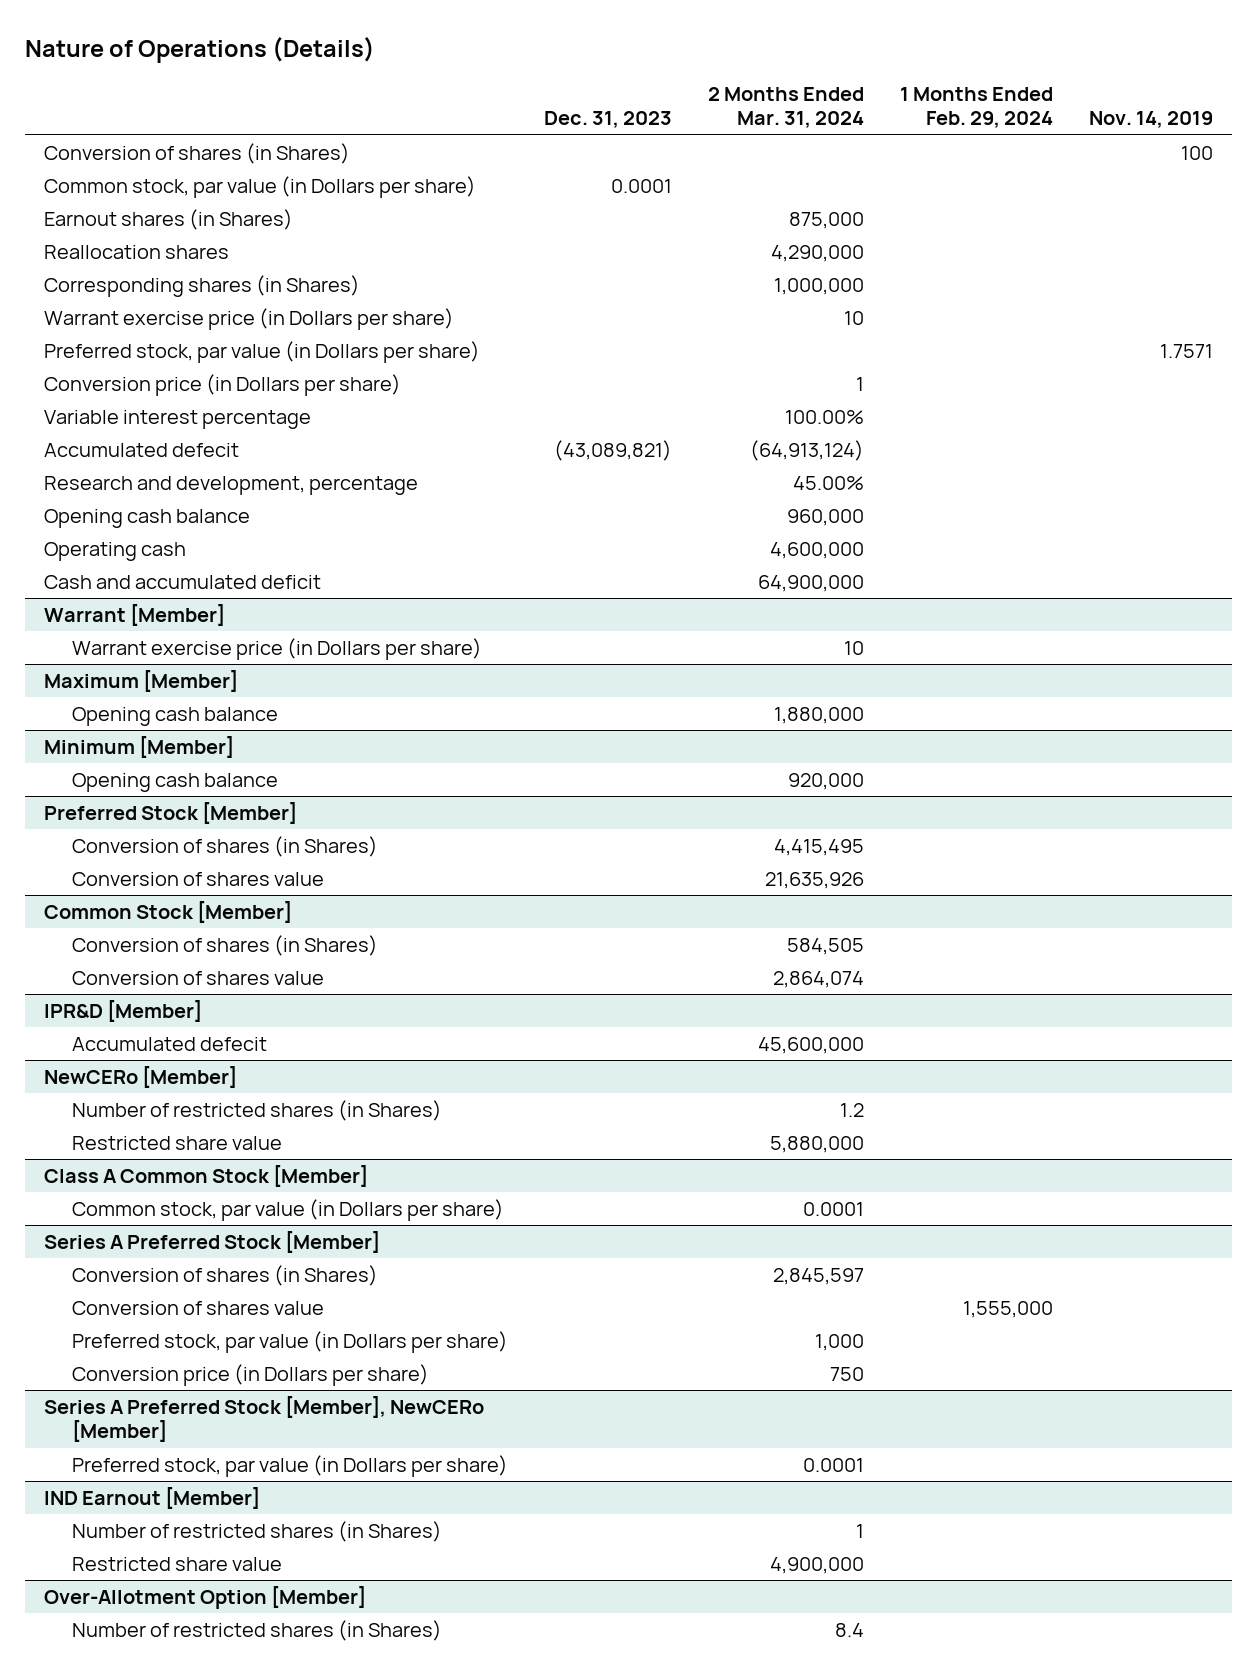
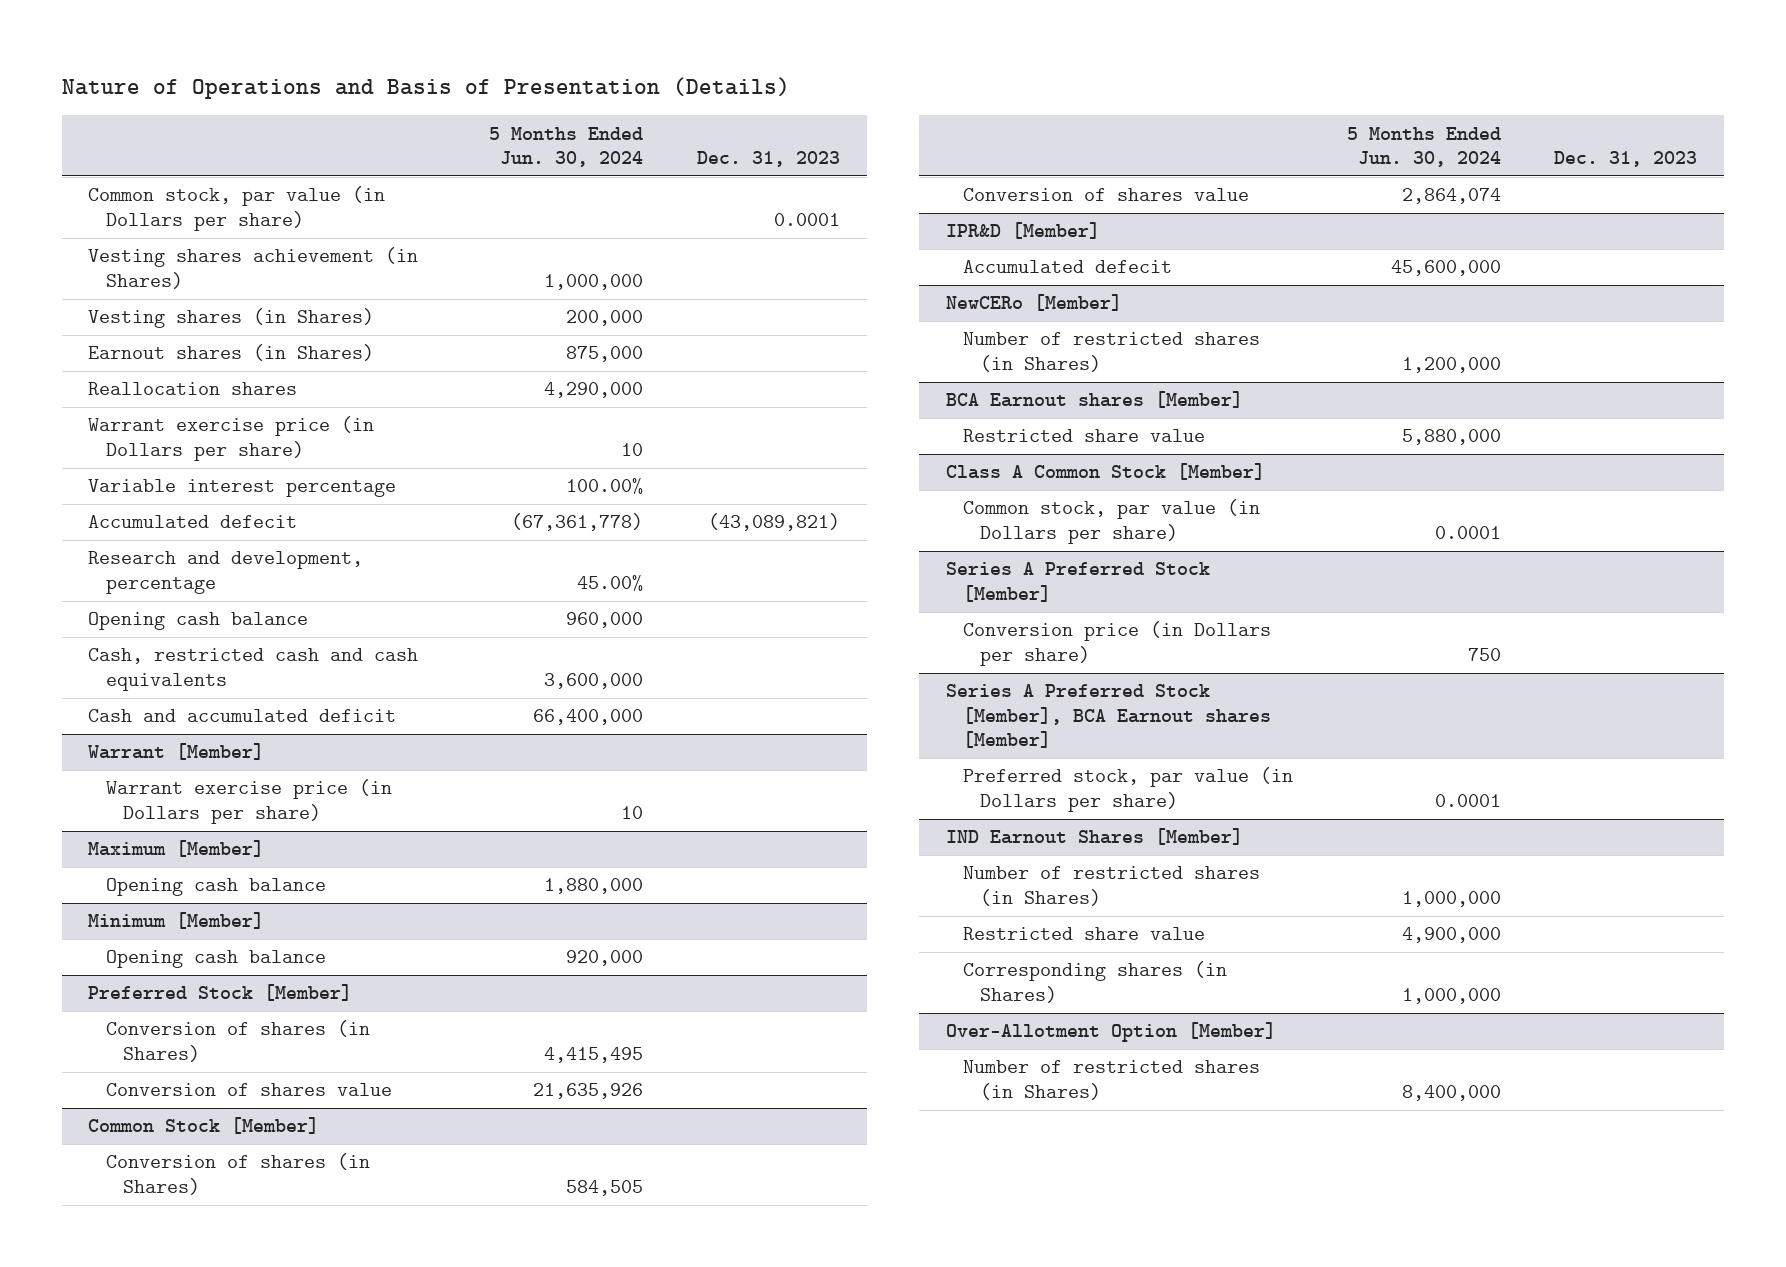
[25,36,376,63] Nature of Operations (Details) -> [61,77,790,100] Nature of Operations and Basis of Presentation (Details)
[708,87,865,129] 2 Months Ended Mar. 31, 2024 -> none
[900,87,1054,129] 1 Months Ended Feb. 29, 2024 -> none
[1089,111,1214,129] Nov. 14, 2019 -> none
none -> [489,126,644,168] 5 Months Ended Jun. 30, 2024
[43,142,350,164] Conversion of shares (in Shares) -> none
none -> [88,247,419,289] Vesting shares achievement (in Shares)
none -> [88,308,375,329] Vesting shares (in Shares)
[43,274,360,297] Corresponding shares (in Shares) -> none
[43,340,480,363] Preferred stock, par value (in Dollars per share) -> none
[43,373,401,396] Conversion price (in Dollars per share) -> none
[43,541,186,561] Operating cash -> none
none -> [88,648,419,691] Cash, restricted cash and cash equivalents
[71,1135,282,1150] Restricted share value -> none
none -> [945,391,1243,409] BCA Earnout shares [Member]
none -> [962,429,1205,443] Restricted share value
[71,1264,378,1286] Conversion of shares (in Shares) -> none
[71,1300,324,1315] Conversion of shares value -> none
[71,1330,508,1353] Preferred stock, par value (in Dollars per share) -> none
[43,1395,484,1443] Series A Preferred Stock [Member], NewCERo [Member] -> [945,684,1271,749] Series A Preferred Stock [Member], BCA Earnout shares [Member]
[43,1486,260,1509] IND Earnout [Member] -> [945,828,1243,846] IND Earnout Shares [Member]
none -> [962,961,1227,1003] Corresponding shares (in Shares)

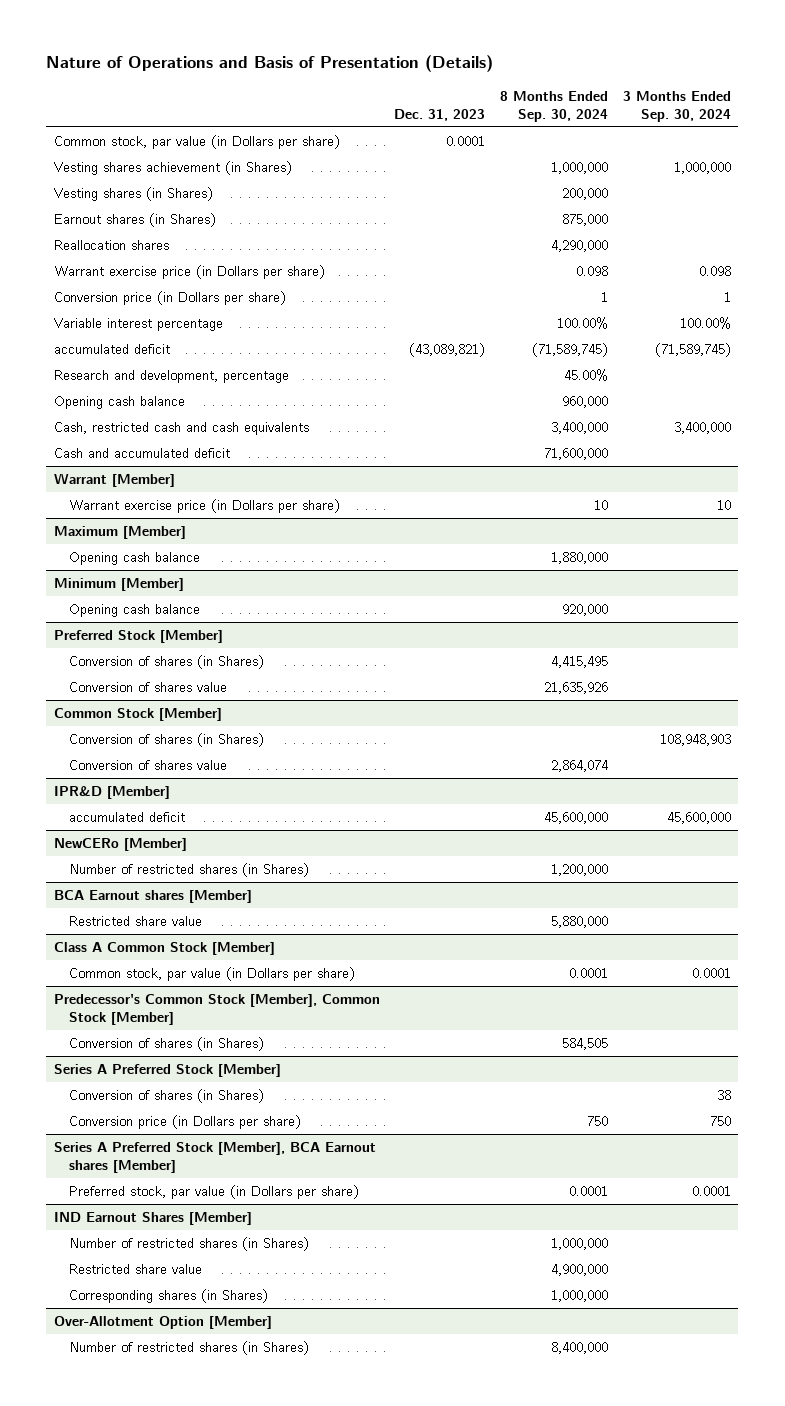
[489,126,644,168] 5 Months Ended Jun. 30, 2024 -> none
none -> [500,90,609,122] 8 Months Ended Sep. 30, 2024
none -> [623,90,732,122] 3 Months Ended Sep. 30, 2024
none -> [53,291,286,306] Conversion price (in Dollars per share)
[88,515,298,529] Accumulated defecit -> [53,344,170,355] accumulated deficit
[962,260,1172,274] Accumulated defecit -> [68,812,185,823] accumulated deficit
none -> [53,994,380,1026] Predecessor's Common Stock [Member], Common Stock [Member]
none -> [68,1037,264,1052] Conversion of shares (in Shares)
none -> [68,1089,264,1104] Conversion of shares (in Shares)

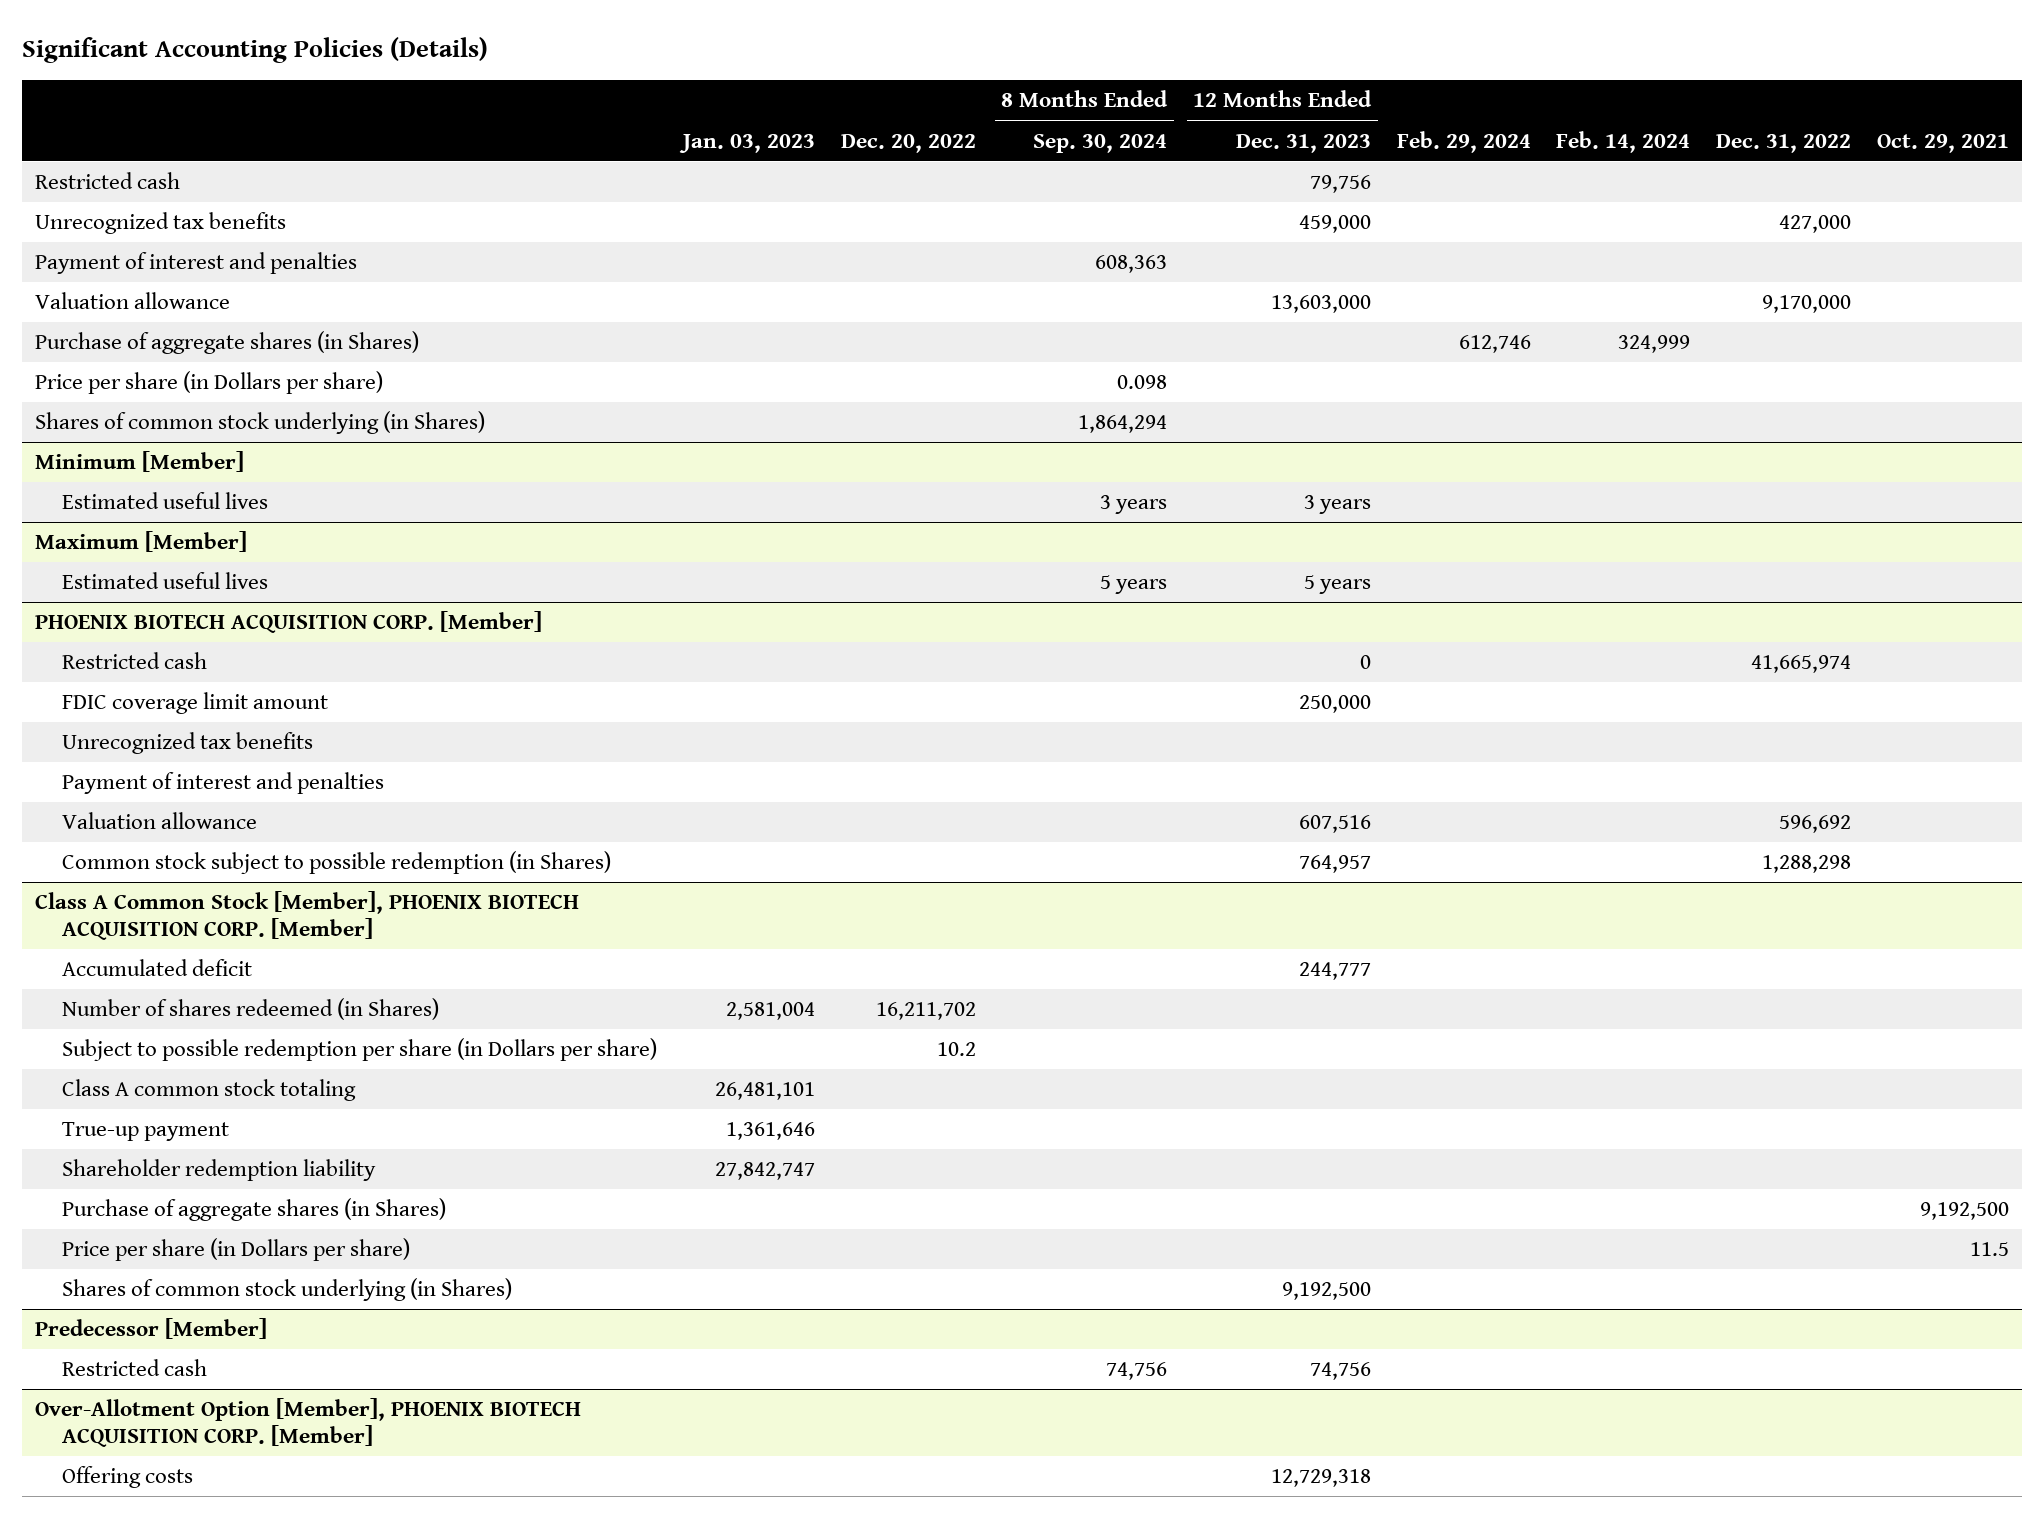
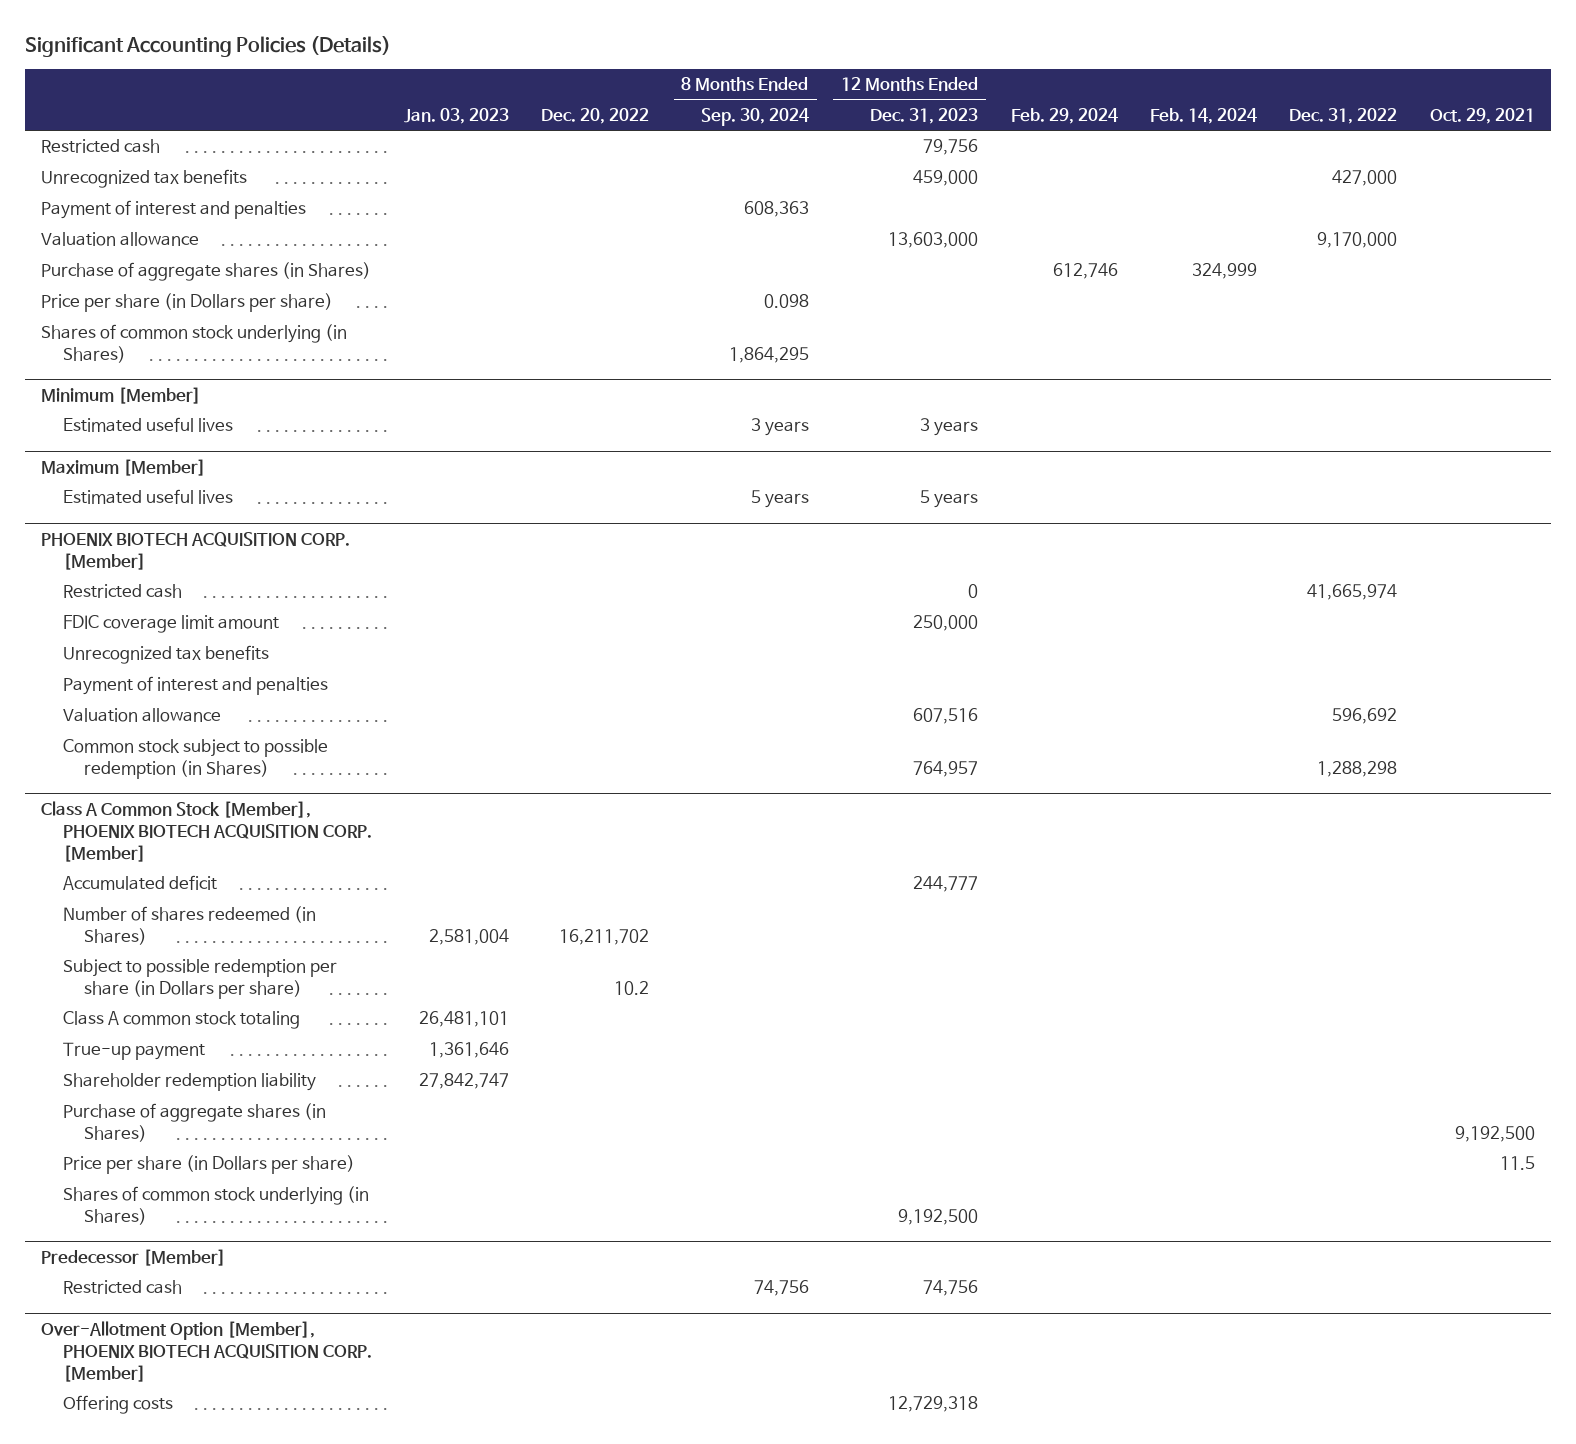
[1078,415,1168,434] 1,864,294 -> [728,347,809,364] 1,864,295

